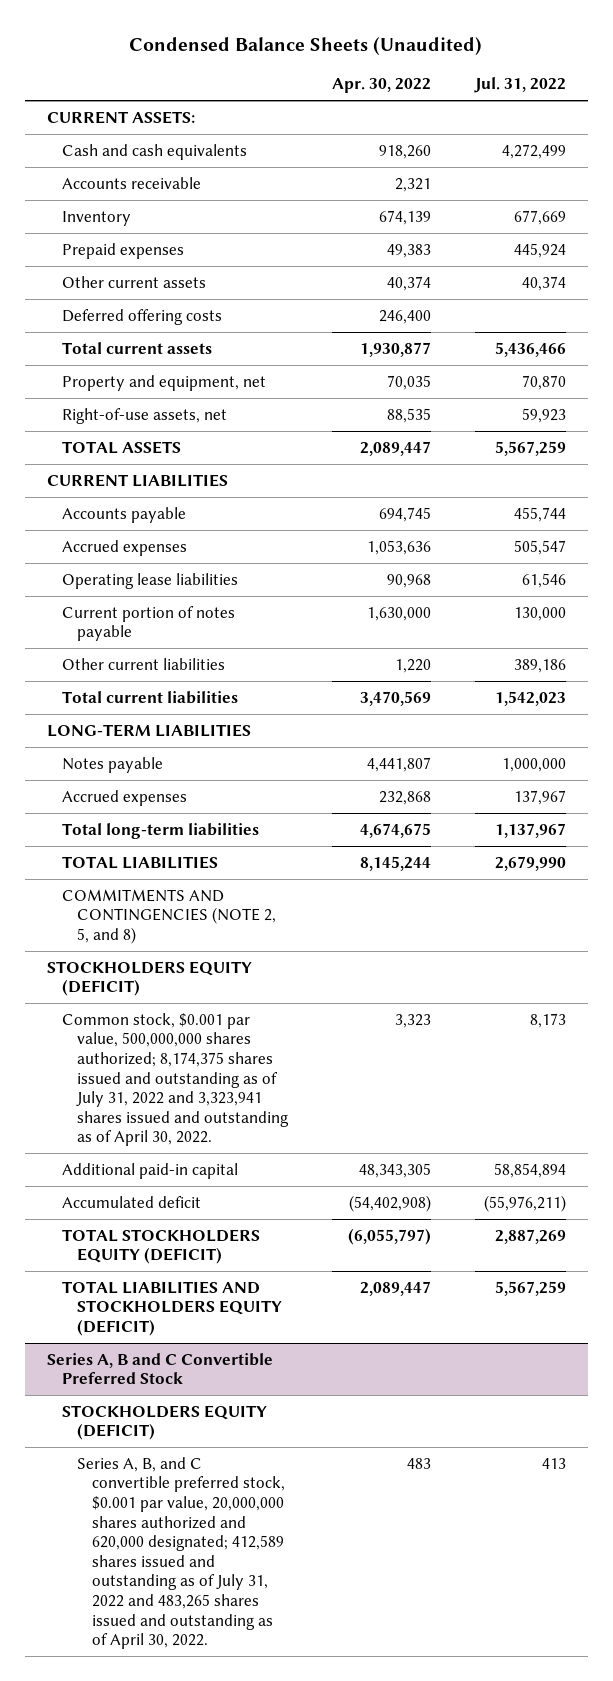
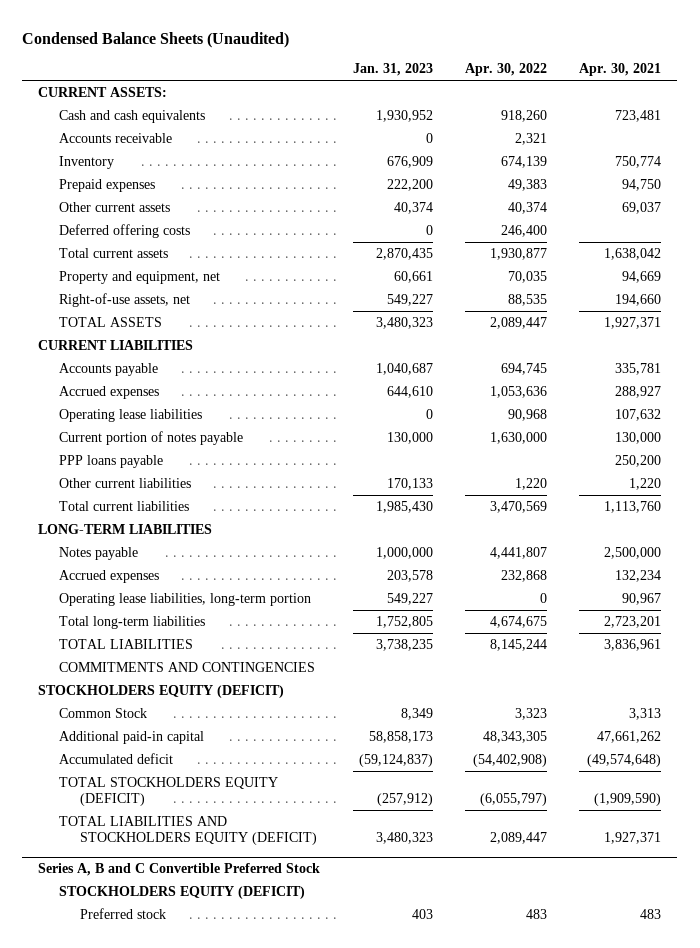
[474,77,567,94] Jul. 31, 2022 -> none
none -> [352,63,433,77] Jan. 31, 2023
none -> [579,63,662,77] Apr. 30, 2021
none -> [59,454,164,468] PPP loans payable
none -> [59,592,312,606] Operating lease liabilities, long-term portion
[61,888,277,945] COMMITMENTS AND CONTINGENCIES (NOTE 2, 5, and 8) -> [59,661,316,672] COMMITMENTS AND CONTINGENCIES
[61,1012,290,1147] Common stock, $0.001 par value, 500,000,000 shares authorized; 8,174,375 shares issued and outstanding as of July 31, 2022 and 3,323,941 shares issued and outstanding as of April 30, 2022. -> [59,707,148,718] Common Stock
[77,1456,286,1650] Series A, B, and C convertible preferred stock, $0.001 par value, 20,000,000 shares authorized and 620,000 designated; 412,589 shares issued and outstanding as of July 31, 2022 and 483,265 shares issued and outstanding as of April 30, 2022. -> [80,907,167,919] Preferred stock

